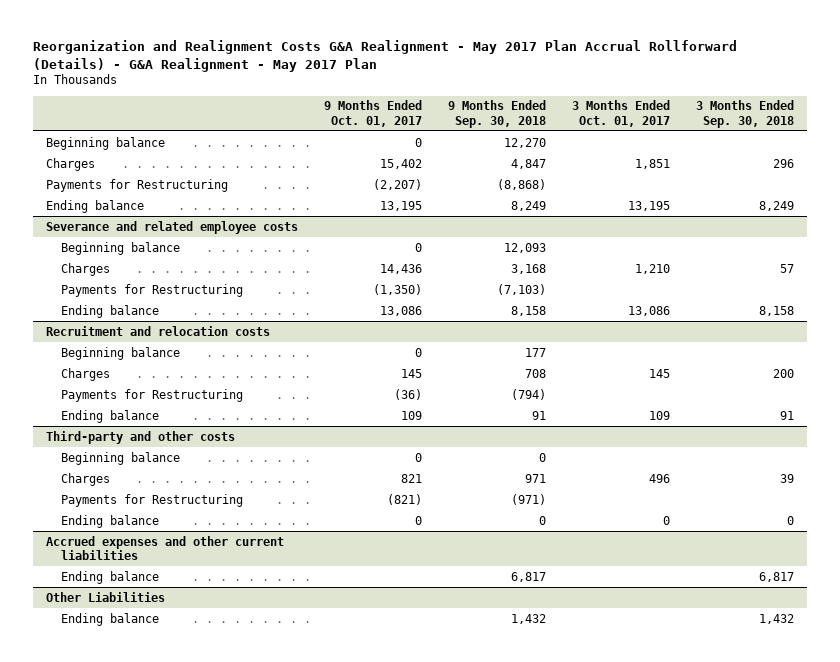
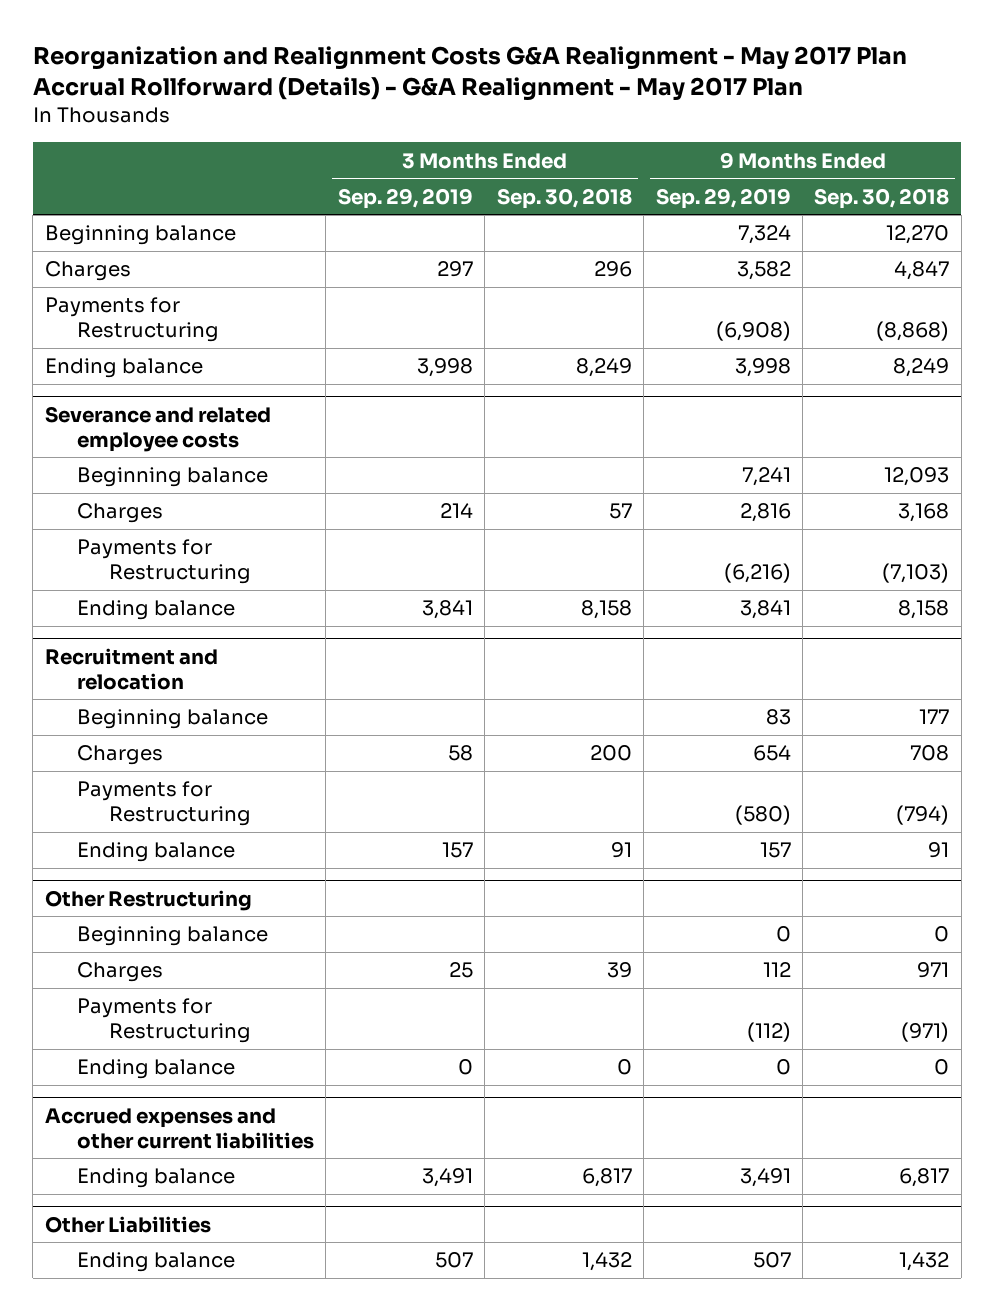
[323,100,422,127] 9 Months Ended Oct. 01, 2017 -> none
[572,100,671,127] 3 Months Ended Oct. 01, 2017 -> none
none -> [337,187,473,209] Sep. 29, 2019
none -> [655,187,791,209] Sep. 29, 2019
[45,325,270,336] Recruitment and relocation costs -> [44,647,218,690] Recruitment and relocation
[45,430,235,444] Third-party and other costs -> [44,889,252,911] Other Restructuring

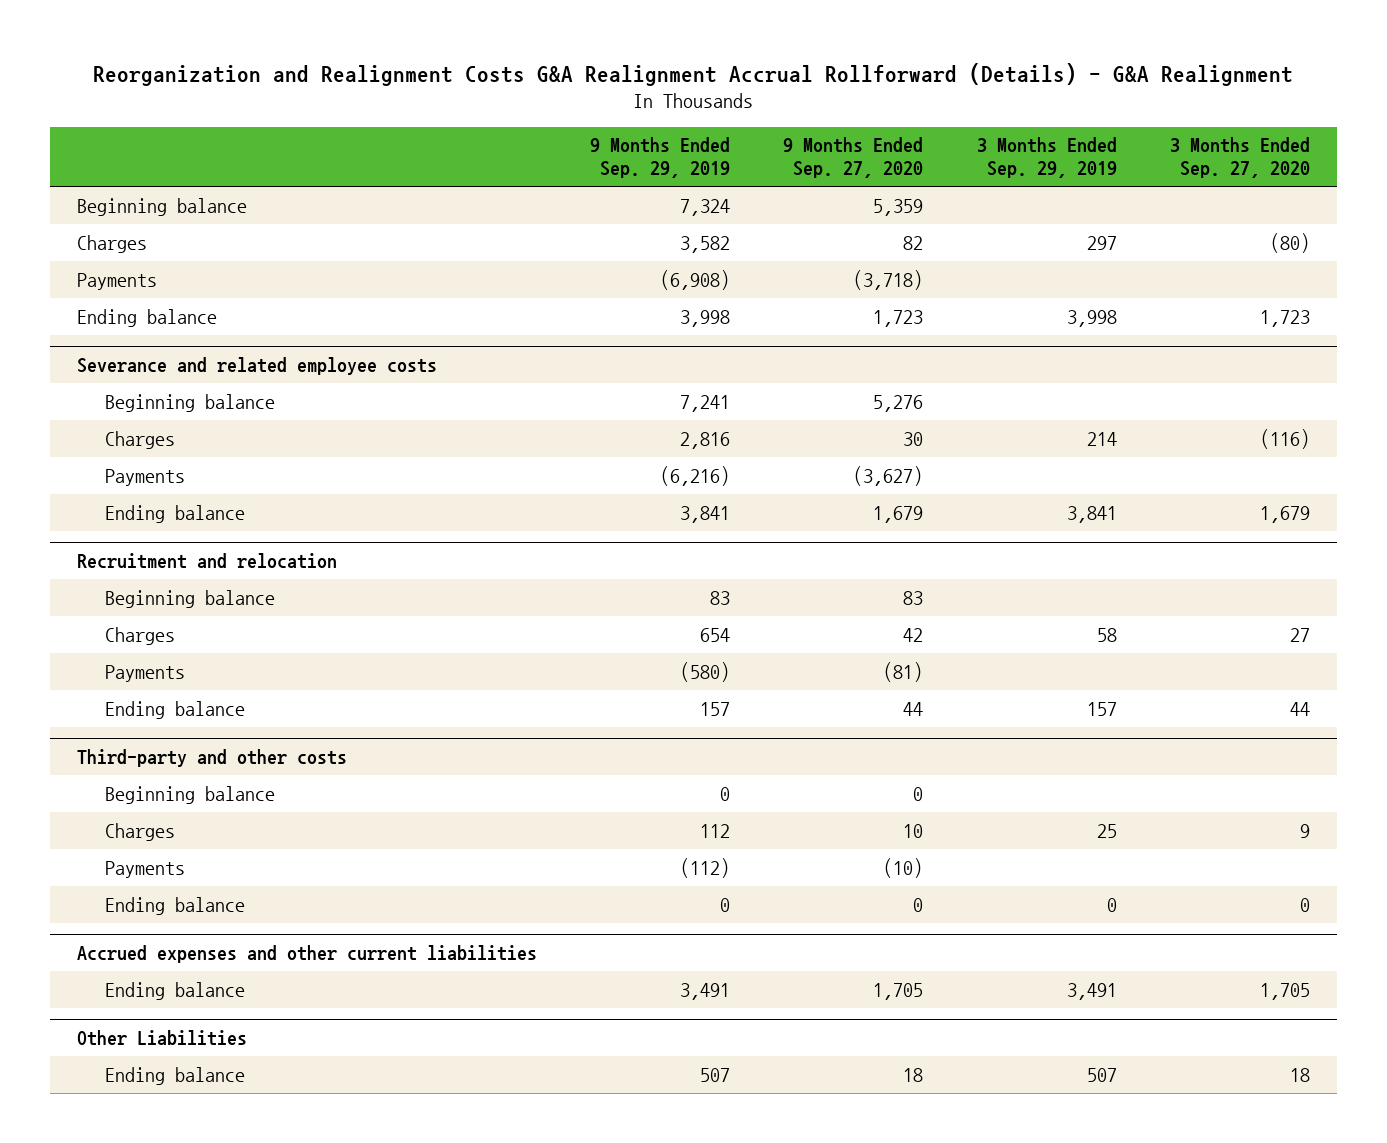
[32,46,907,102] Reorganization and Realignment Costs G&A Realignment - May 2017 Plan Accrual Rollforward (Details) - G&A Realignment - May 2017 Plan -> [93,62,1294,86] Reorganization and Realignment Costs G&A Realignment Accrual Rollforward (Details) - G&A Realignment
[496,187,632,209] Sep. 30, 2018 -> none
[814,187,950,209] Sep. 30, 2018 -> none
none -> [783,137,924,179] 9 Months Ended Sep. 27, 2020
none -> [1170,137,1311,179] 3 Months Ended Sep. 27, 2020
[44,297,219,343] Payments for Restructuring -> [76,272,157,290] Payments
[76,539,251,585] Payments for Restructuring -> [105,468,186,486] Payments
[76,781,251,827] Payments for Restructuring -> [105,664,186,682] Payments
[44,889,252,911] Other Restructuring -> [76,749,347,768] Third-party and other costs
[76,998,251,1044] Payments for Restructuring -> [105,860,186,878] Payments

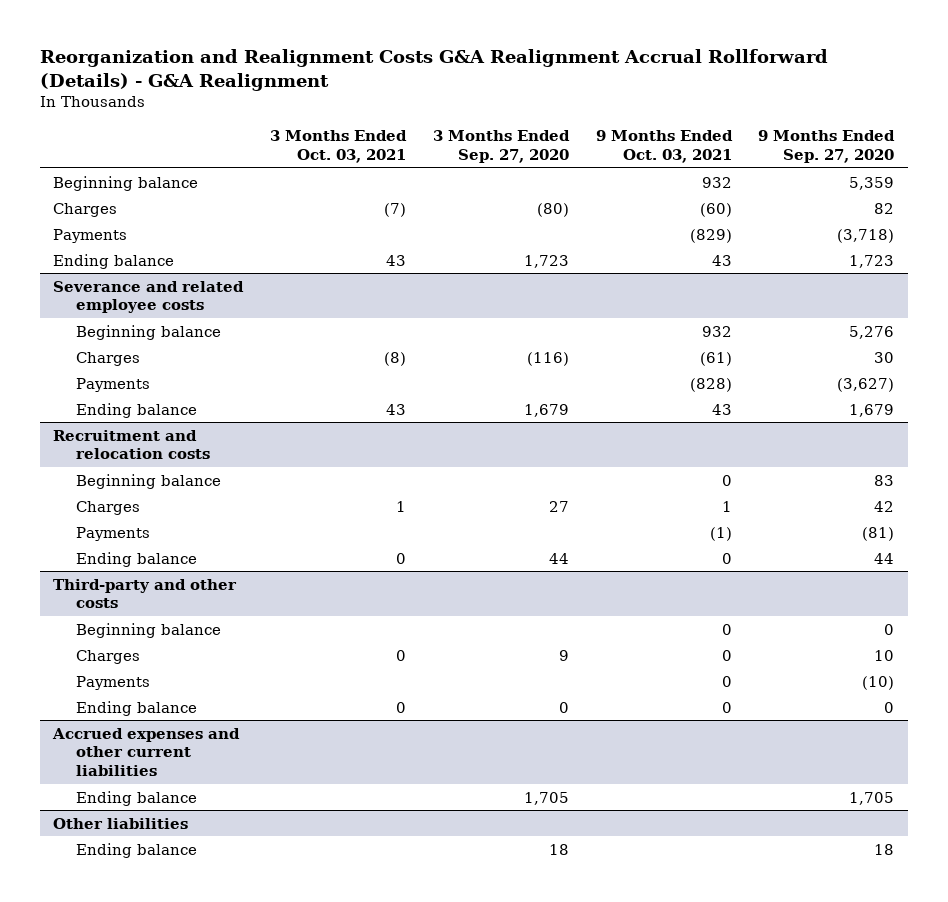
[590,137,731,179] 9 Months Ended Sep. 29, 2019 -> none
[976,137,1117,179] 3 Months Ended Sep. 29, 2019 -> none
none -> [270,130,408,164] 3 Months Ended Oct. 03, 2021
none -> [595,130,733,164] 9 Months Ended Oct. 03, 2021
[76,553,337,570] Recruitment and relocation -> [53,429,211,460] Recruitment and relocation costs
[76,1030,247,1047] Other Liabilities -> [53,817,189,829] Other liabilities

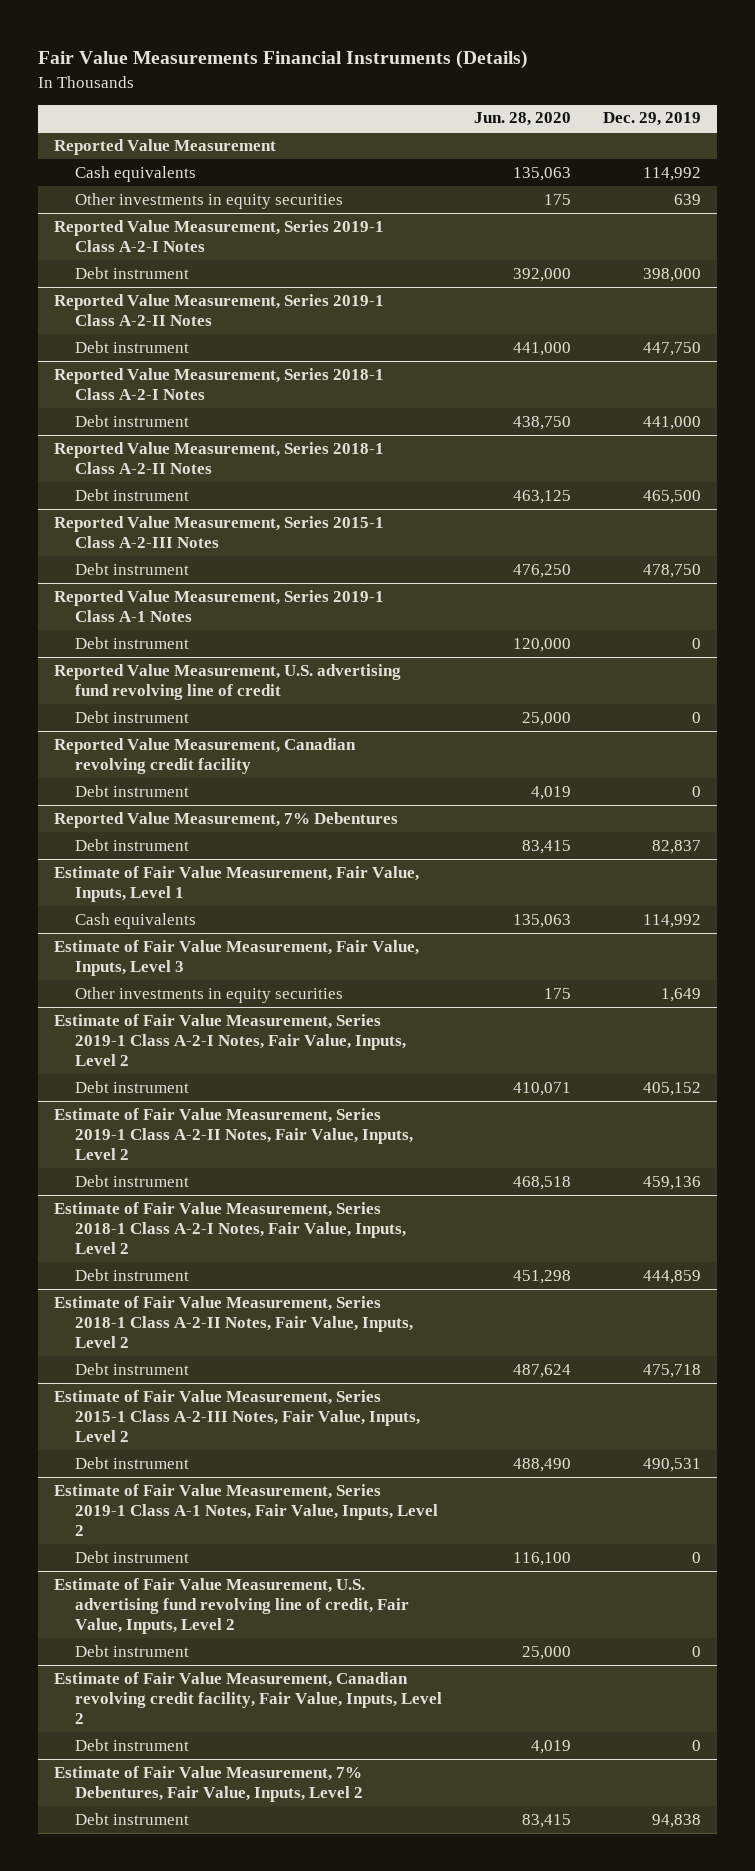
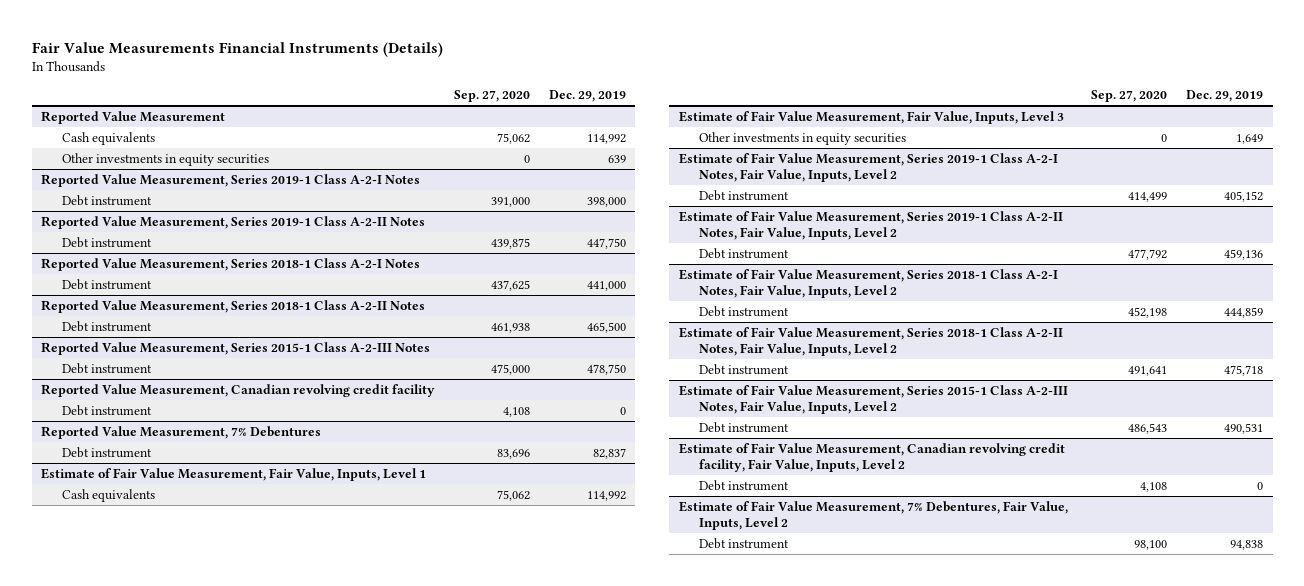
[474,112,572,127] Jun. 28, 2020 -> none
none -> [453,90,530,103] Sep. 27, 2020
[53,589,384,623] Reported Value Measurement, Series 2019-1 Class A-1 Notes -> none
[75,636,190,649] Debt instrument -> none
[53,663,401,701] Reported Value Measurement, U.S. advertising fund revolving line of credit -> none
[75,710,190,723] Debt instrument -> none
[53,1483,439,1537] Estimate of Fair Value Measurement, Series 2019-1 Class A-1 Notes, Fair Value, Inputs, Level 2 -> none
[75,1550,190,1563] Debt instrument -> none
[53,1577,410,1635] Estimate of Fair Value Measurement, U.S. advertising fund revolving line of credit, Fair Value, Inputs, Level 2 -> none
[75,1644,190,1657] Debt instrument -> none

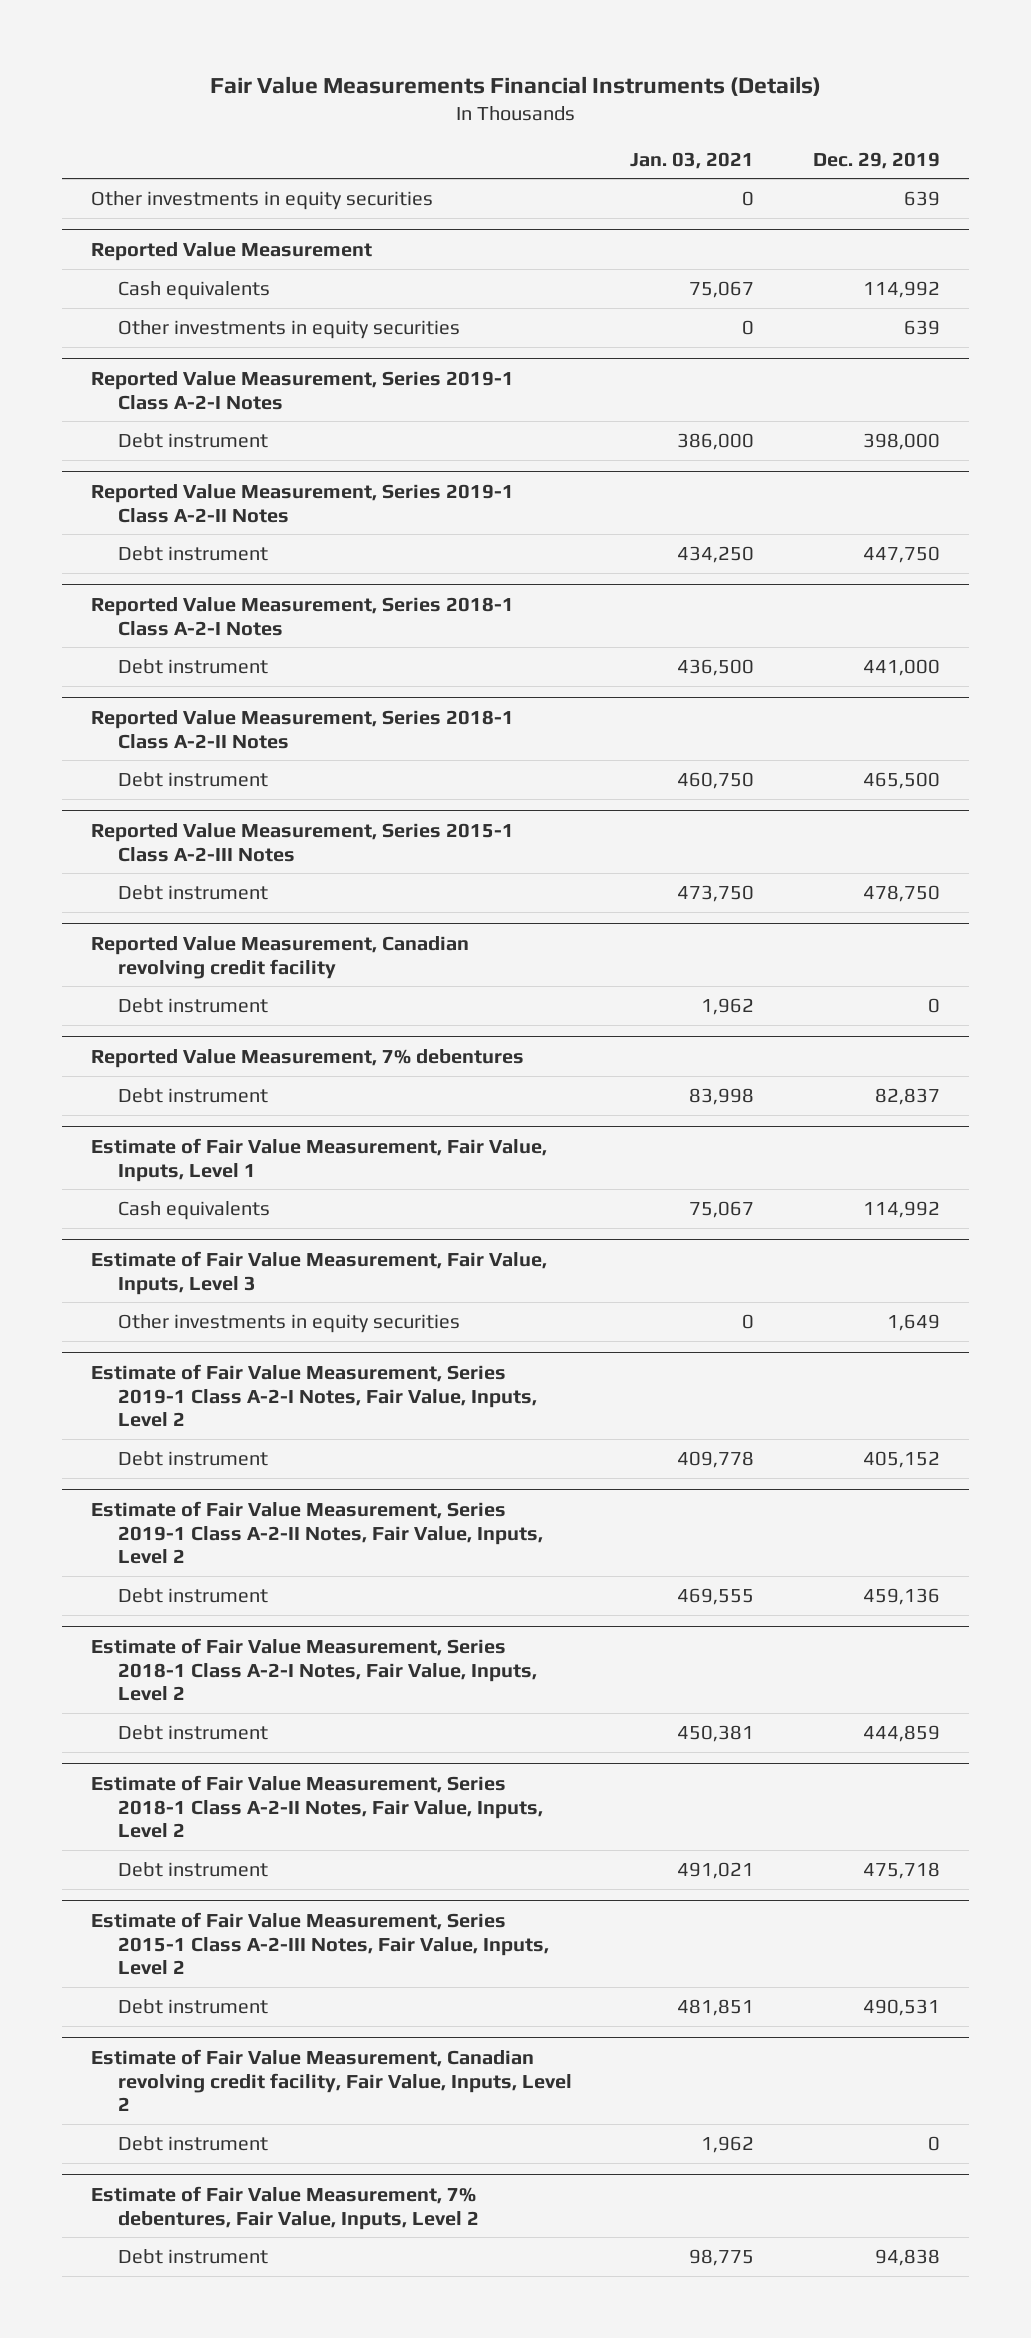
[453,90,530,103] Sep. 27, 2020 -> none
none -> [630,151,755,169] Jan. 03, 2021
none -> [91,190,434,210] Other investments in equity securities
[41,425,322,439] Reported Value Measurement, 7% Debentures -> [91,1048,525,1068] Reported Value Measurement, 7% debentures
[678,500,1068,530] Estimate of Fair Value Measurement, 7% Debentures, Fair Value, Inputs, Level 2 -> [91,2185,479,2230] Estimate of Fair Value Measurement, 7% debentures, Fair Value, Inputs, Level 2

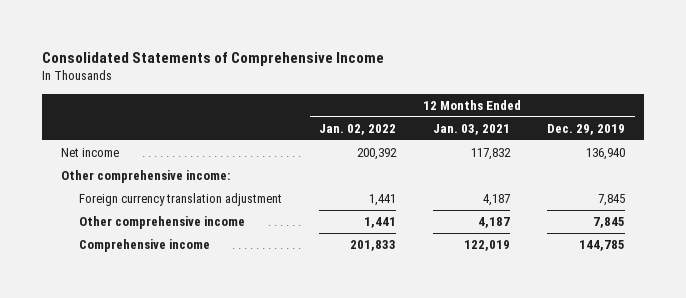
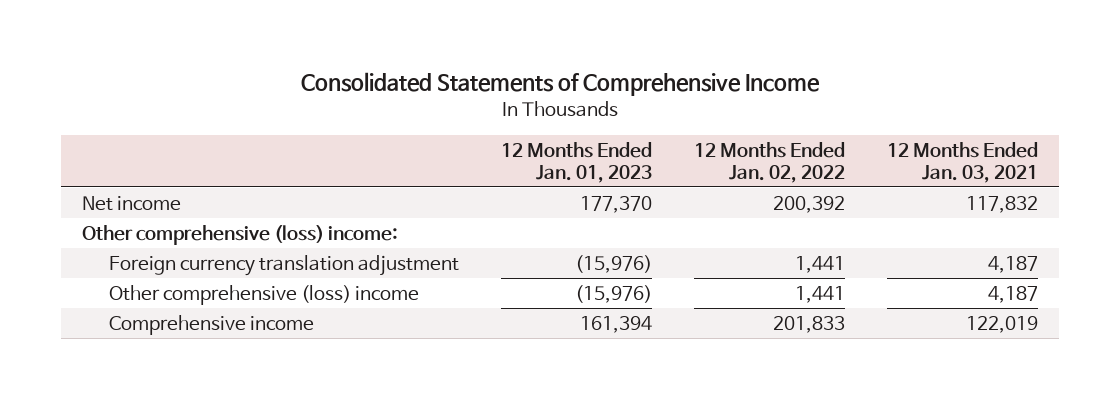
[547,123,626,135] Dec. 29, 2019 -> none
none -> [500,141,652,183] 12 Months Ended Jan. 01, 2023
[60,170,230,184] Other comprehensive income: -> [81,224,398,245] Other comprehensive (loss) income:
[79,216,246,230] Other comprehensive income -> [108,284,419,305] Other comprehensive (loss) income

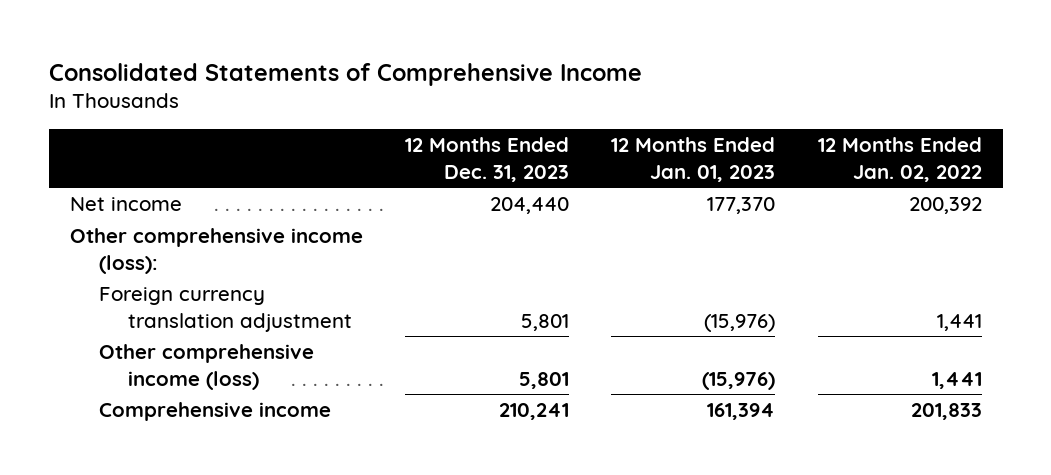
[887,141,1039,183] 12 Months Ended Jan. 03, 2021 -> none
none -> [404,137,569,182] 12 Months Ended Dec. 31, 2023
[81,224,398,245] Other comprehensive (loss) income: -> [69,228,363,274] Other comprehensive income (loss):
[108,284,419,305] Other comprehensive (loss) income -> [98,344,314,390] Other comprehensive income (loss)

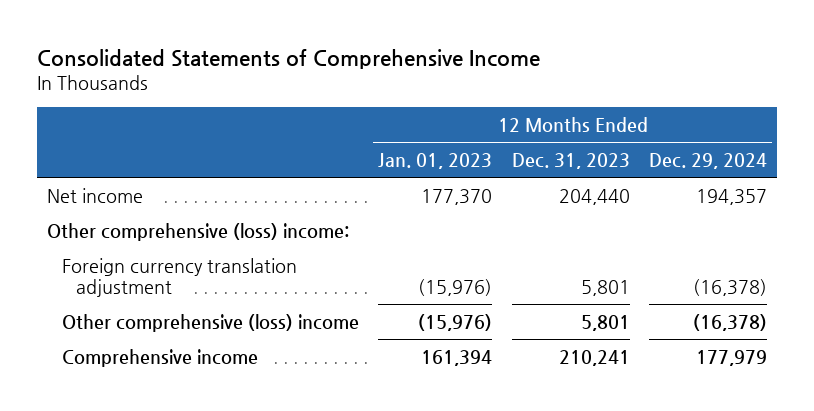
[817,137,982,182] 12 Months Ended Jan. 02, 2022 -> none
none -> [649,152,768,169] Dec. 29, 2024
[69,228,363,274] Other comprehensive income (loss): -> [46,222,349,241] Other comprehensive (loss) income:
[98,344,314,390] Other comprehensive income (loss) -> [61,313,359,332] Other comprehensive (loss) income

